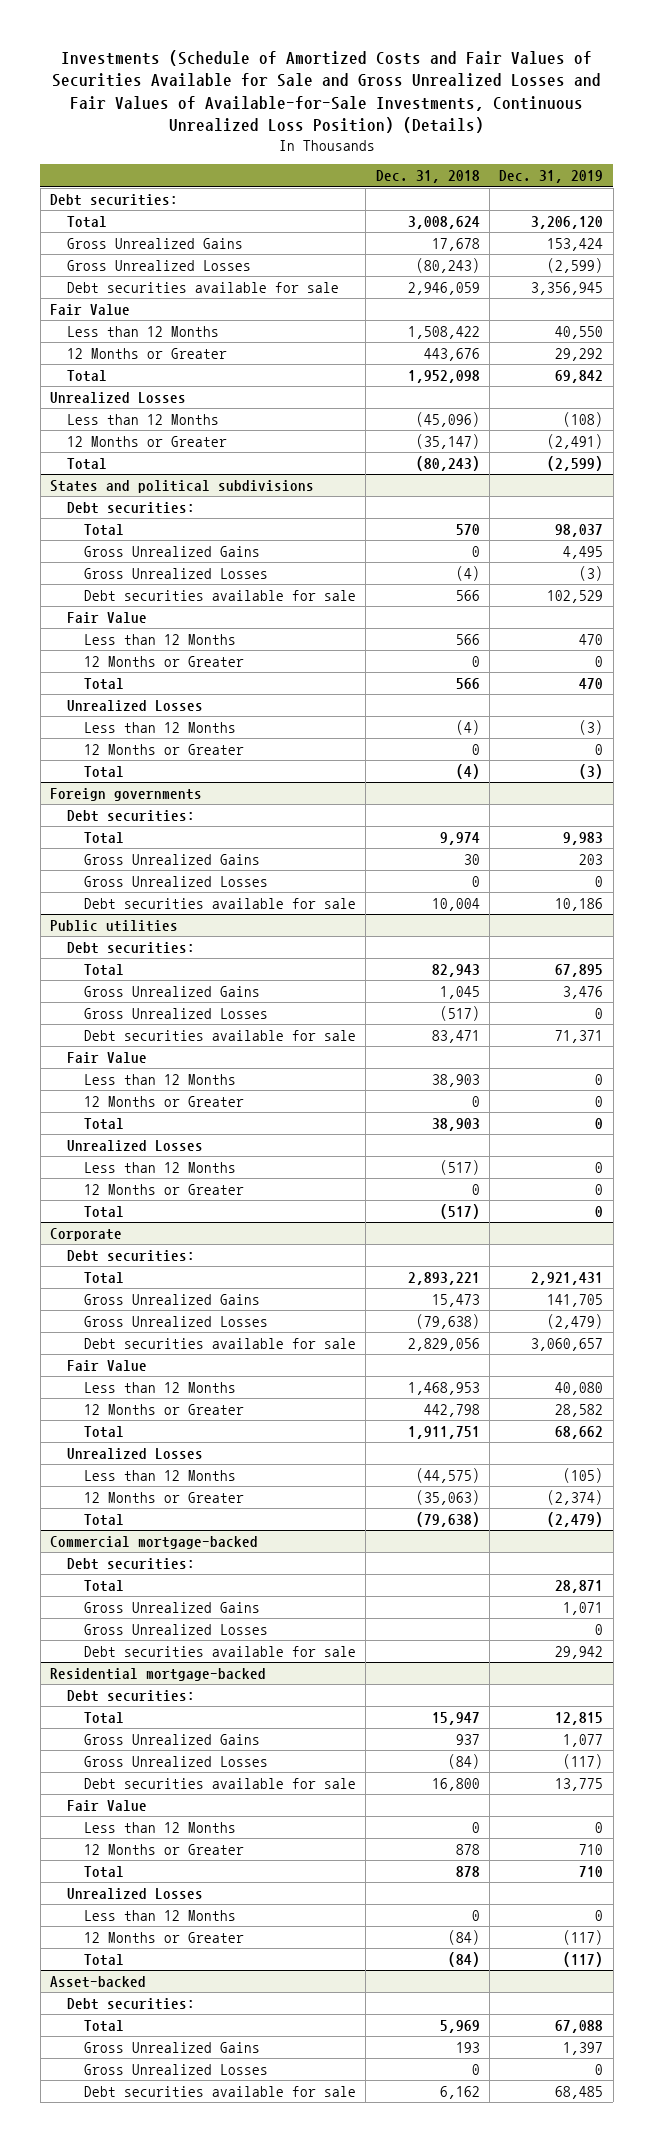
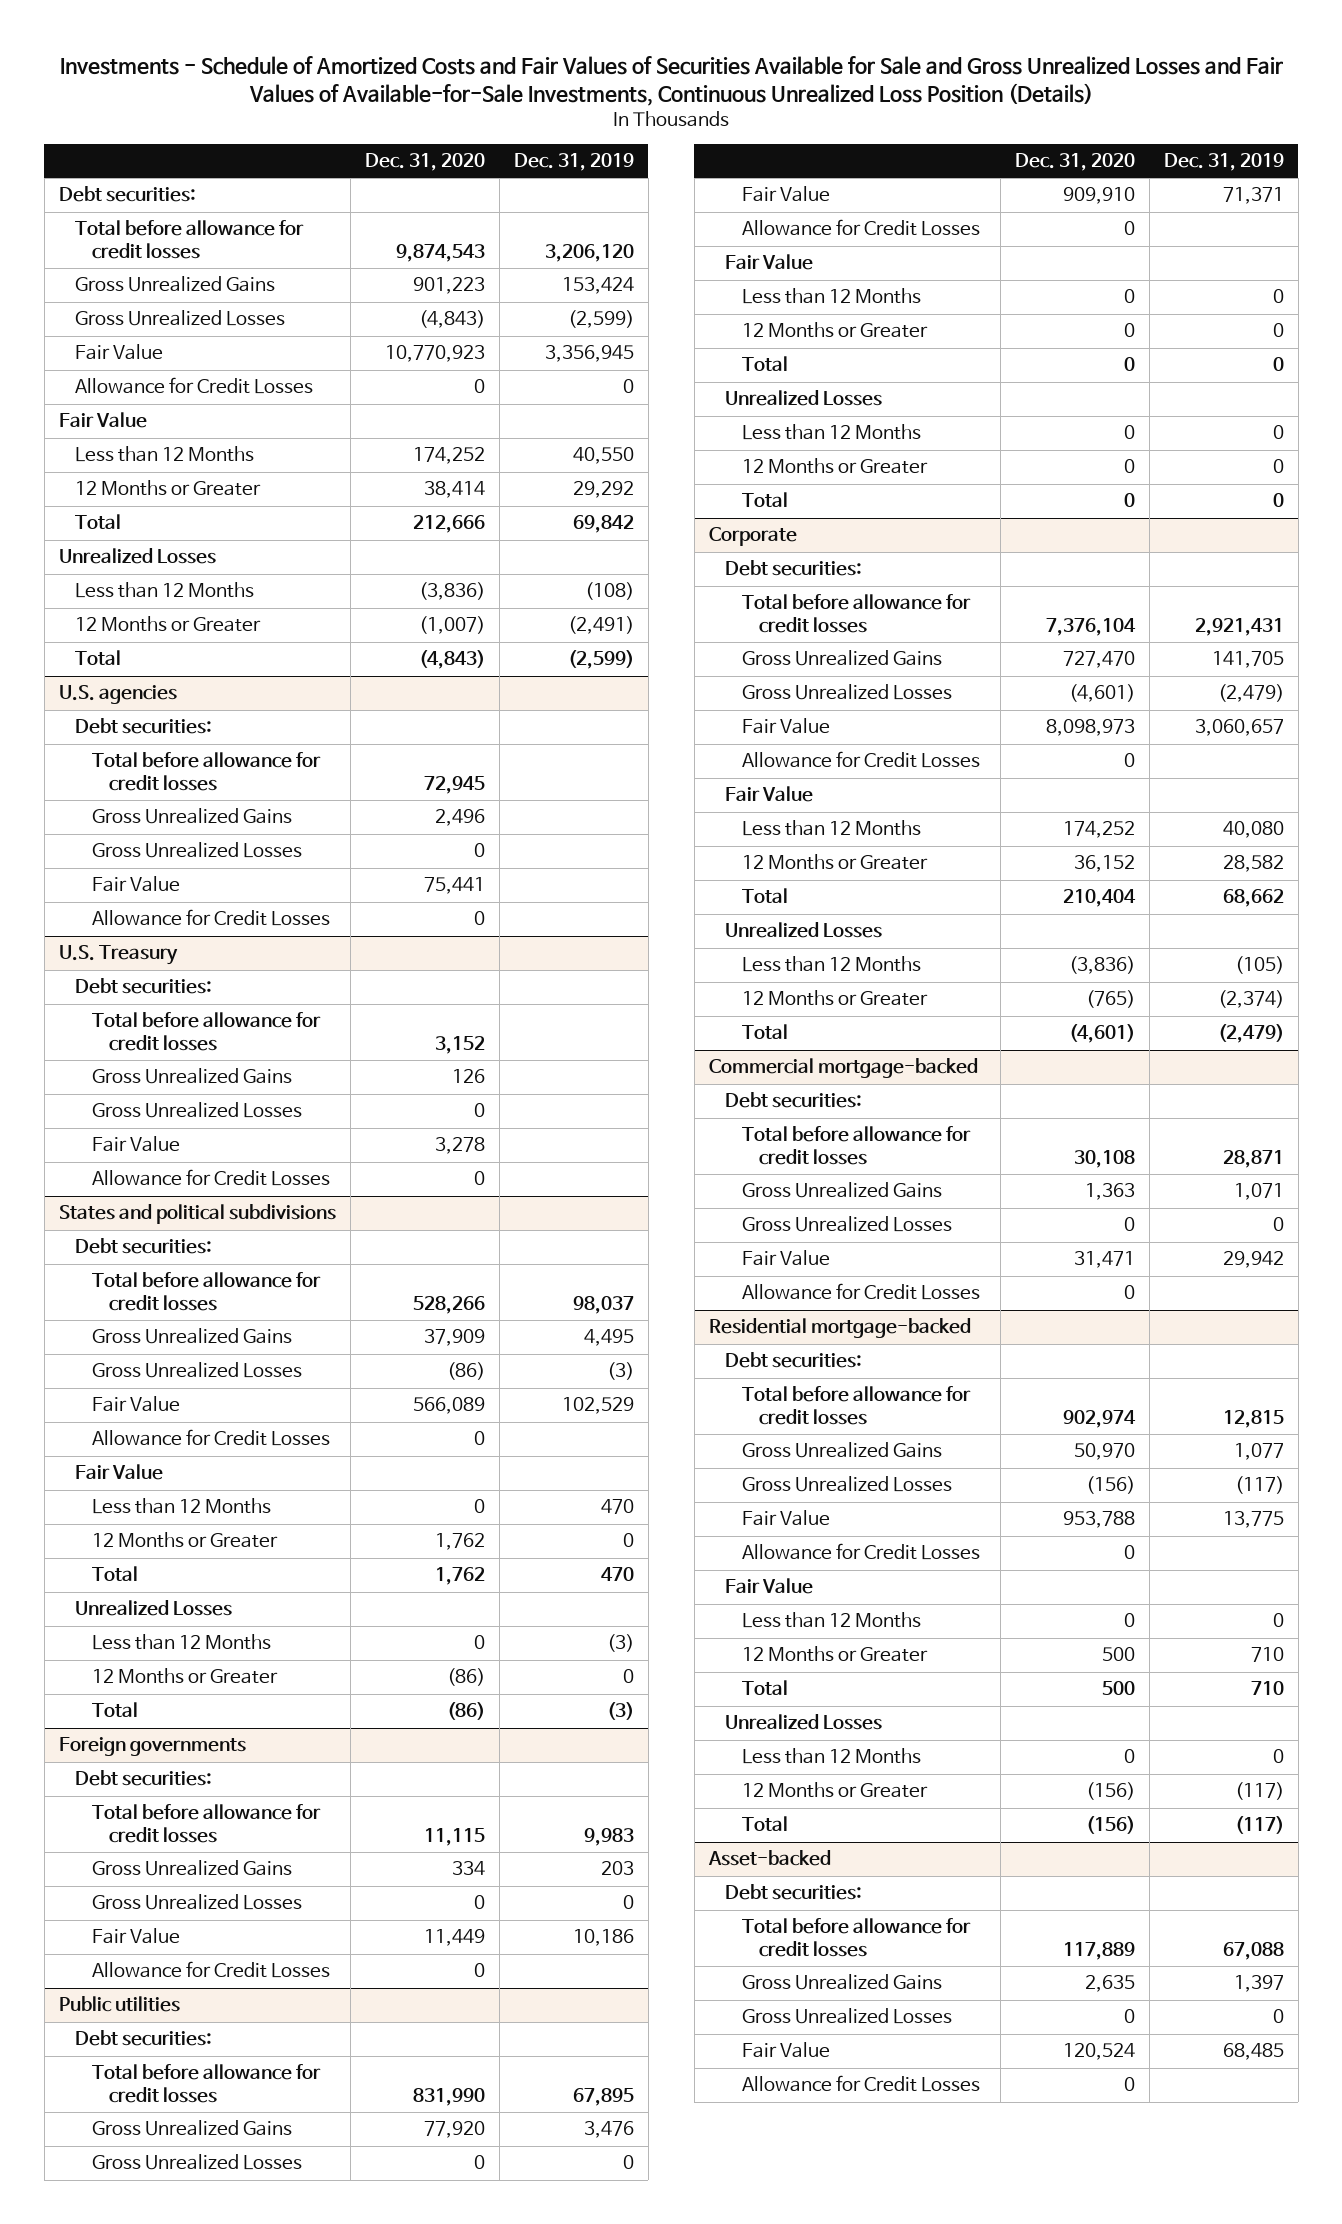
[51,49,601,134] Investments (Schedule of Amortized Costs and Fair Values of Securities Available for Sale and Gross Unrealized Losses and Fair Values of Available-for-Sale Investments, Continuous Unrealized Loss Position) (Details) -> [60,55,1284,106] Investments - Schedule of Amortized Costs and Fair Values of Securities Available for Sale and Gross Unrealized Losses and Fair Values of Available-for-Sale Investments, Continuous Unrealized Loss Position (Details)
[375,170,480,184] Dec. 31, 2018 -> none
none -> [364,153,485,172] Dec. 31, 2020
[66,215,107,228] Total -> [75,220,305,260] Total before allowance for credit losses
[66,281,339,293] Debt securities available for sale -> [75,344,164,361] Fair Value
none -> [75,377,314,395] Allowance for Credit Losses
none -> [58,685,177,705] U.S. agencies
none -> [75,718,213,735] Debt securities:
none -> [92,752,322,792] Total before allowance for credit losses
none -> [92,808,293,825] Gross Unrealized Gains
none -> [92,842,303,859] Gross Unrealized Losses
none -> [92,876,181,893] Fair Value
none -> [92,909,331,927] Allowance for Credit Losses
none -> [58,945,178,966] U.S. Treasury
none -> [75,978,213,995] Debt securities:
none -> [92,1012,322,1052] Total before allowance for credit losses
none -> [92,1068,293,1085] Gross Unrealized Gains
none -> [92,1102,303,1119] Gross Unrealized Losses
none -> [92,1136,181,1153] Fair Value
none -> [92,1169,331,1187] Allowance for Credit Losses
[84,523,125,536] Total -> [92,1272,322,1312] Total before allowance for credit losses
[84,589,357,601] Debt securities available for sale -> [92,1396,181,1413] Fair Value
none -> [92,1429,331,1447] Allowance for Credit Losses
[84,831,125,844] Total -> [92,1804,322,1844] Total before allowance for credit losses
[84,897,357,909] Debt securities available for sale -> [92,1928,181,1945] Fair Value
none -> [92,1961,331,1979] Allowance for Credit Losses
[84,963,125,976] Total -> [92,2064,322,2104] Total before allowance for credit losses
[84,1029,357,1041] Debt securities available for sale -> [742,186,831,203] Fair Value
none -> [742,219,981,237] Allowance for Credit Losses
[84,1271,125,1284] Total -> [742,594,972,634] Total before allowance for credit losses
[84,1337,357,1349] Debt securities available for sale -> [742,718,831,735] Fair Value
none -> [742,751,981,769] Allowance for Credit Losses
[84,1579,125,1592] Total -> [742,1126,972,1166] Total before allowance for credit losses
[84,1645,357,1657] Debt securities available for sale -> [742,1250,831,1267] Fair Value
none -> [742,1283,981,1301] Allowance for Credit Losses
[84,1711,125,1724] Total -> [742,1386,972,1426] Total before allowance for credit losses
[84,1777,357,1789] Debt securities available for sale -> [742,1510,831,1527] Fair Value
none -> [742,1543,981,1561] Allowance for Credit Losses
[84,2019,125,2032] Total -> [742,1918,972,1958] Total before allowance for credit losses
[84,2085,357,2097] Debt securities available for sale -> [742,2042,831,2059] Fair Value
none -> [742,2075,981,2093] Allowance for Credit Losses

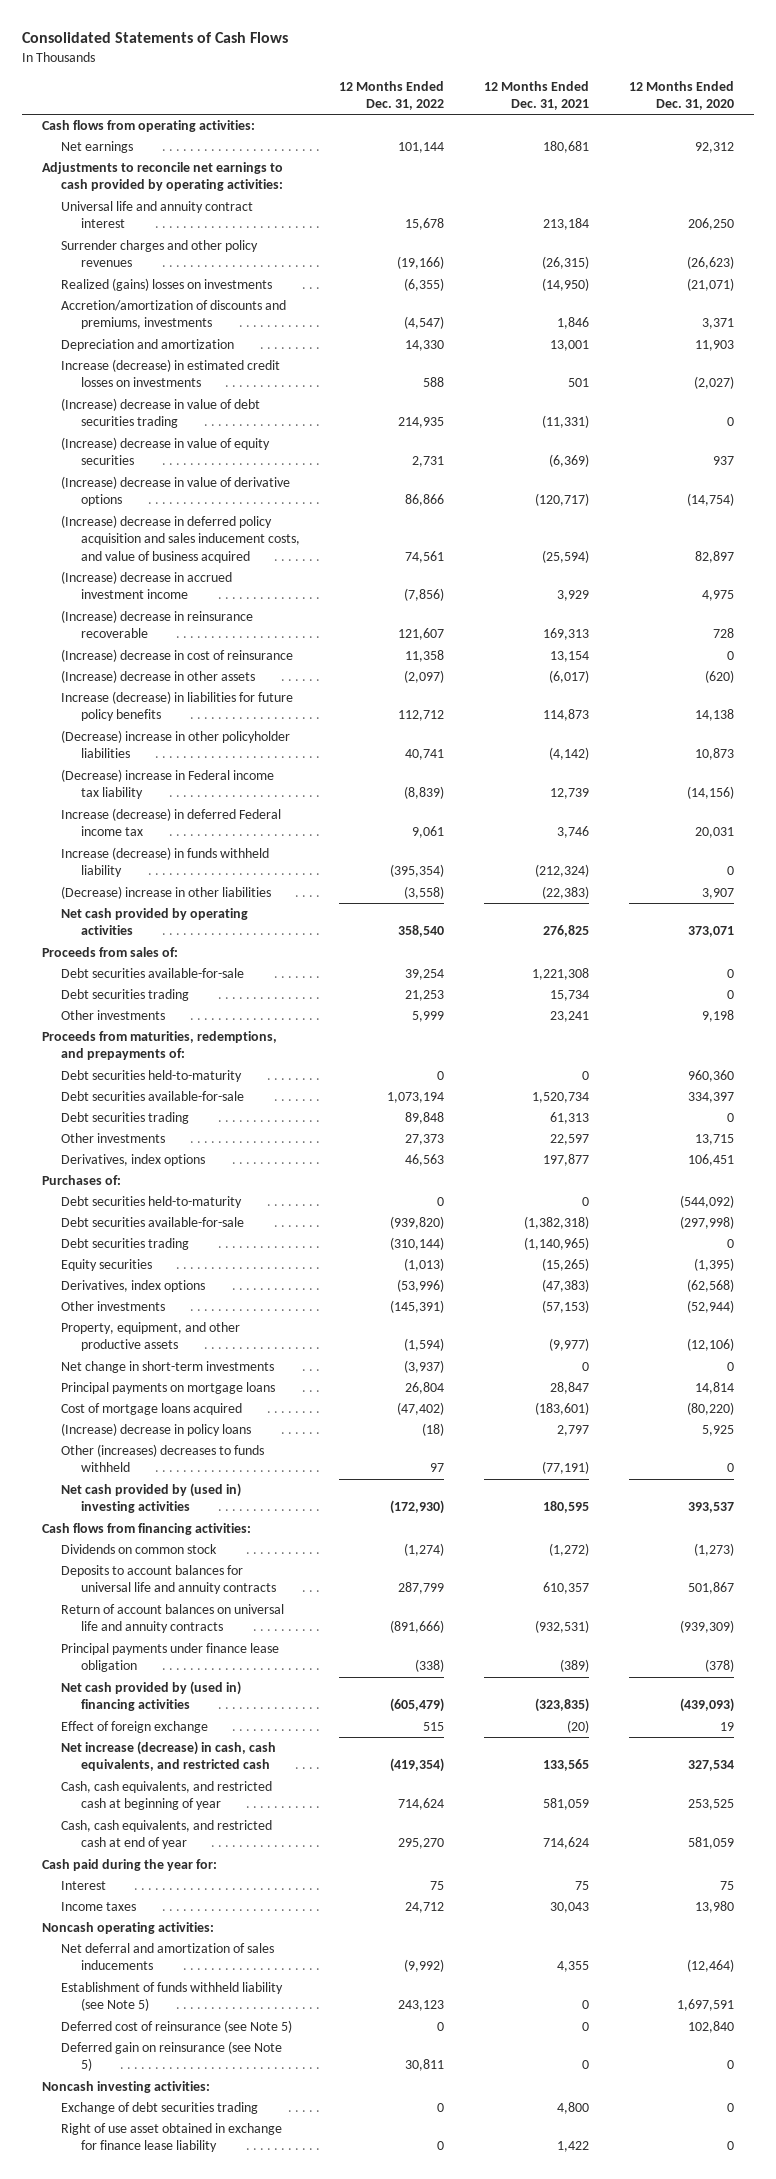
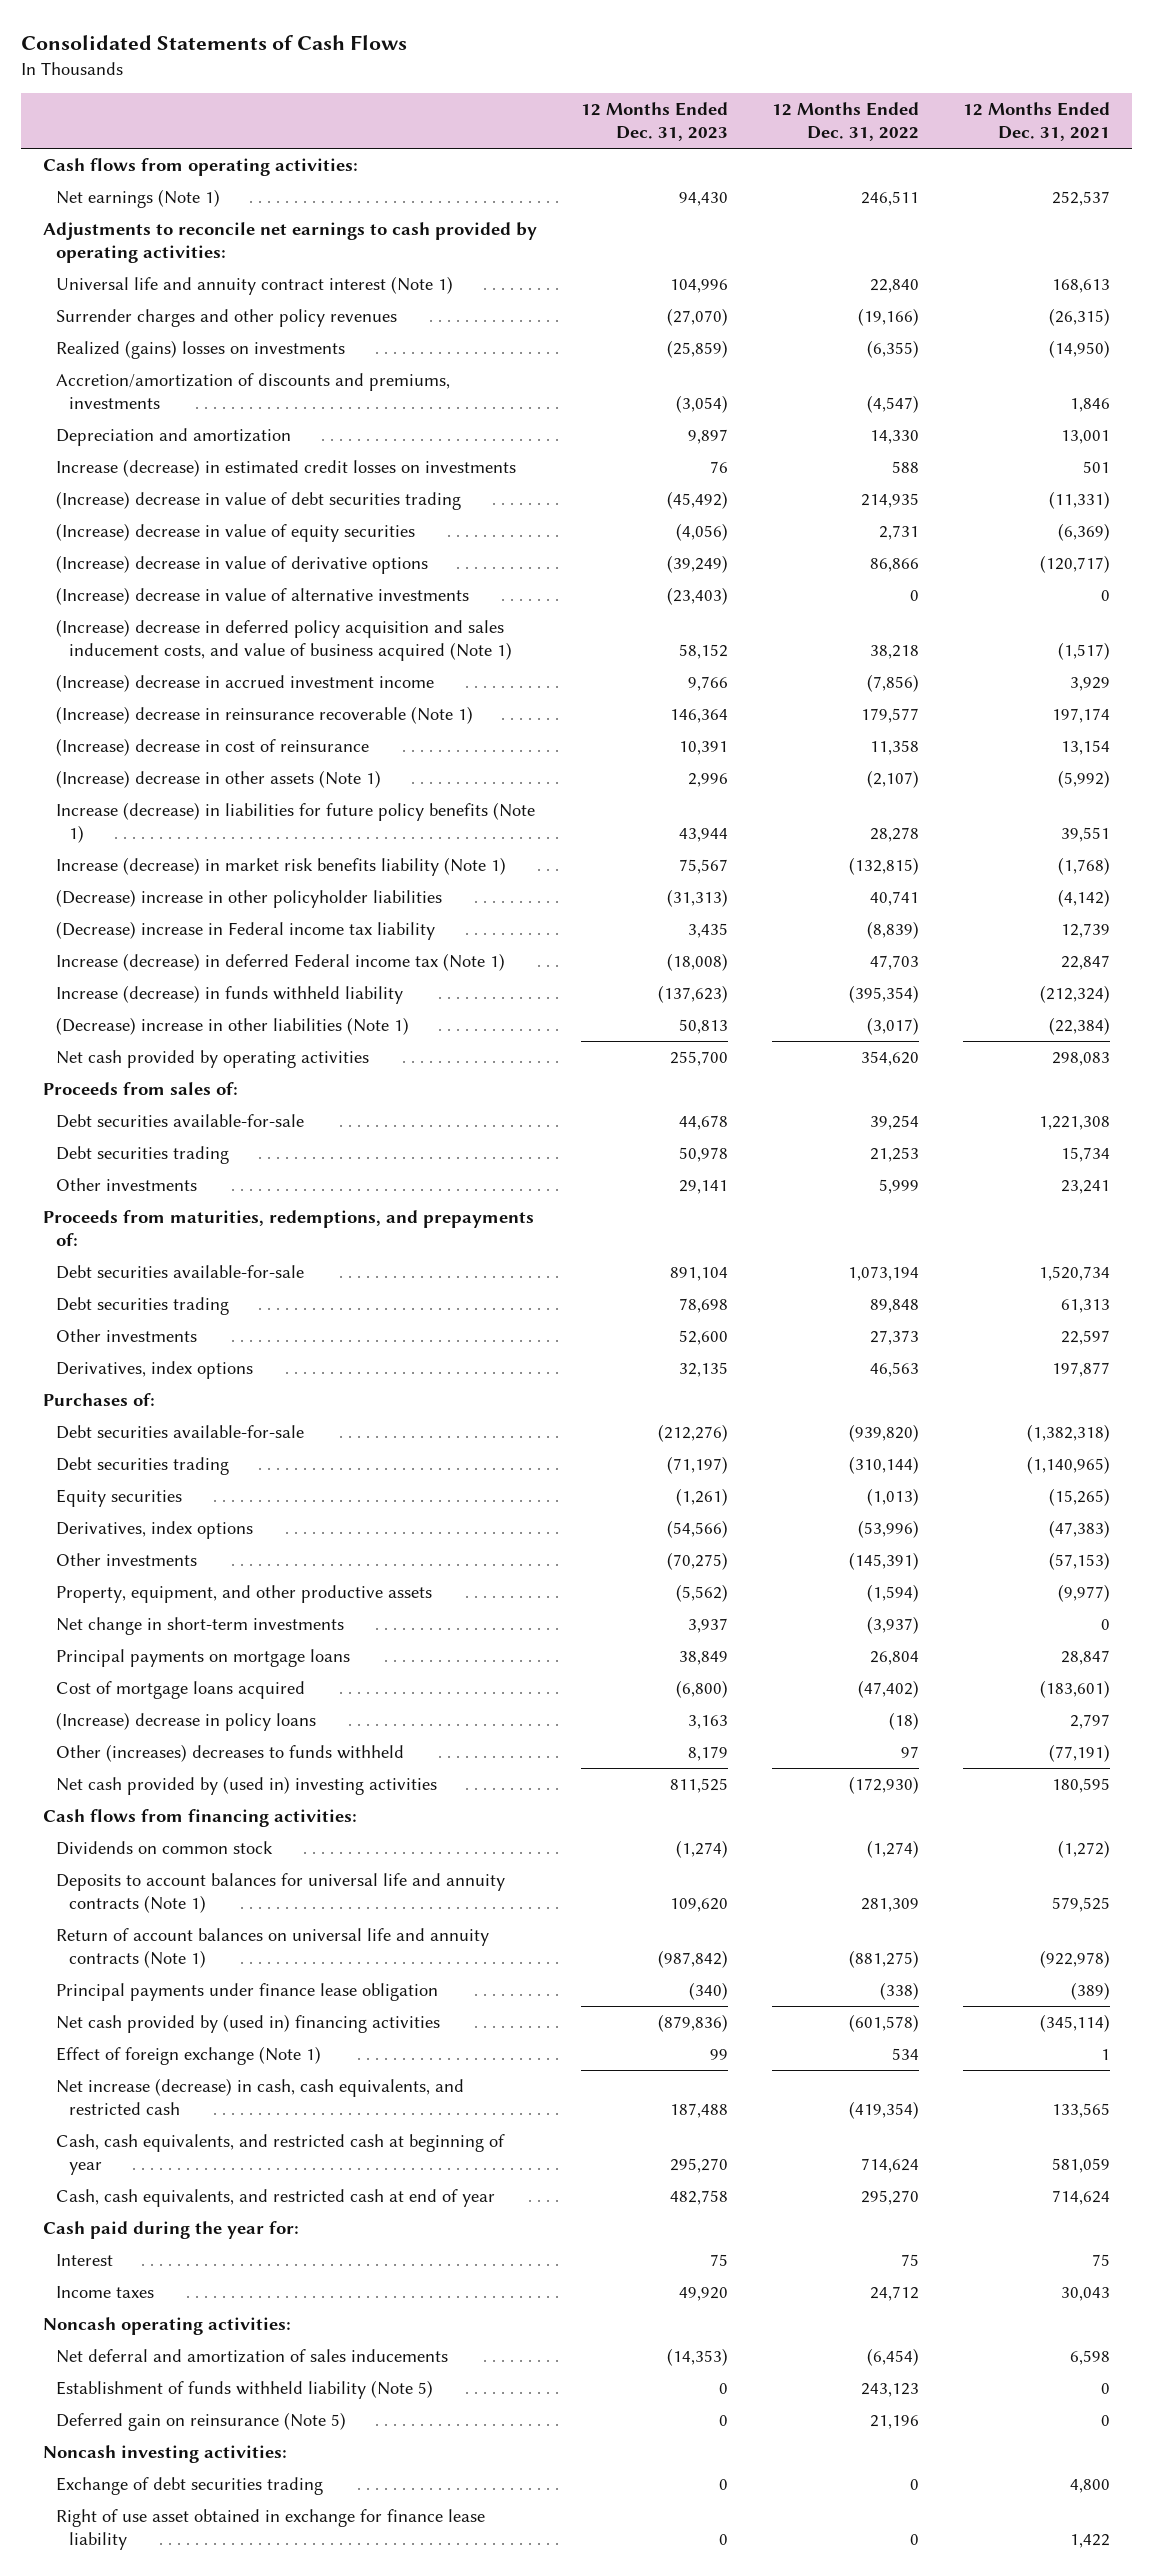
[629,80,735,111] 12 Months Ended Dec. 31, 2020 -> none
none -> [580,102,728,141] 12 Months Ended Dec. 31, 2023
[61,141,134,154] Net earnings -> [55,189,220,209] Net earnings (Note 1)
[398,142,445,154] 101,144 -> [860,191,919,207] 246,511
[543,141,590,154] 180,681 -> [1051,191,1110,207] 252,537
[61,201,254,229] Universal life and annuity contract interest -> [55,276,453,296] Universal life and annuity contract interest (Note 1)
[405,218,445,231] 15,678 -> [869,279,919,294] 22,840
[543,218,590,231] 213,184 -> [1051,279,1110,294] 168,613
none -> [55,587,469,606] (Increase) decrease in value of alternative investments
[61,515,300,563] (Increase) decrease in deferred policy acquisition and sales inducement costs, and value of business acquired -> [55,619,512,661] (Increase) decrease in deferred policy acquisition and sales inducement costs, and value of business acquired (Note 1)
[405,550,445,563] 74,561 -> [869,644,919,659] 38,218
[542,549,590,563] (25,594) -> [1057,641,1110,660] (1,517)
[61,610,254,639] (Increase) decrease in reinsurance recoverable -> [55,706,473,725] (Increase) decrease in reinsurance recoverable (Note 1)
[398,628,445,641] 121,607 -> [860,708,919,724] 179,577
[543,628,590,641] 169,313 -> [1051,708,1110,724] 197,174
[61,670,256,684] (Increase) decrease in other assets -> [55,770,381,789] (Increase) decrease in other assets (Note 1)
[404,670,445,684] (2,097) -> [866,770,919,789] (2,107)
[549,670,590,684] (6,017) -> [1057,770,1110,789] (5,992)
[61,691,294,722] Increase (decrease) in liabilities for future policy benefits -> [55,802,535,843] Increase (decrease) in liabilities for future policy benefits (Note 1)
[398,710,445,722] 112,712 -> [869,826,919,842] 28,278
[543,709,590,722] 114,873 -> [1060,826,1110,842] 39,551
none -> [55,857,506,877] Increase (decrease) in market risk benefits liability (Note 1)
[61,808,282,837] Increase (decrease) in deferred Federal income tax -> [55,953,505,972] Increase (decrease) in deferred Federal income tax (Note 1)
[412,826,445,839] 9,061 -> [869,955,919,971] 47,703
[557,826,590,839] 3,746 -> [1060,955,1110,971] 22,847
[61,886,272,900] (Decrease) increase in other liabilities -> [55,1017,409,1036] (Decrease) increase in other liabilities (Note 1)
[404,886,445,900] (3,558) -> [866,1017,919,1036] (3,017)
[542,886,590,900] (22,383) -> [1048,1017,1110,1036] (22,384)
[398,925,445,938] 358,540 -> [860,1051,919,1067] 354,620
[543,925,590,938] 276,825 -> [1051,1052,1110,1067] 298,083
[61,1070,243,1083] Debt securities held-to-maturity -> none
[61,1196,243,1209] Debt securities held-to-maturity -> none
[61,1565,276,1595] Deposits to account balances for universal life and annuity contracts -> [55,1873,505,1913] Deposits to account balances for universal life and annuity contracts (Note 1)
[398,1582,445,1595] 287,799 -> [860,1897,919,1912] 281,309
[543,1582,590,1595] 610,357 -> [1051,1896,1110,1912] 579,525
[61,1604,285,1634] Return of account balances on universal life and annuity contracts -> [55,1928,489,1968] Return of account balances on universal life and annuity contracts (Note 1)
[390,1620,445,1634] (891,666) -> [848,1949,919,1968] (881,275)
[535,1620,590,1634] (932,531) -> [1039,1949,1110,1968] (922,978)
[390,1698,445,1713] (605,479) -> [848,2014,919,2033] (601,578)
[535,1698,590,1713] (323,835) -> [1039,2014,1110,2033] (345,114)
[61,1721,209,1734] Effect of foreign exchange -> [55,2046,321,2066] Effect of foreign exchange (Note 1)
[423,1722,445,1732] 515 -> [891,2048,919,2061] 534
[567,1720,590,1734] (20) -> [1100,2049,1110,2061] 1
[61,2020,293,2034] Deferred cost of reinsurance (see Note 5) -> none
[404,1959,445,1973] (9,992) -> [866,2348,919,2367] (6,454)
[557,1961,590,1973] 4,355 -> [1069,2350,1110,2366] 6,598
[61,1982,284,2012] Establishment of funds withheld liability (see Note 5) -> [55,2380,433,2400] Establishment of funds withheld liability (Note 5)
[61,2041,283,2072] Deferred gain on reinsurance (see Note 5) -> [55,2412,346,2432] Deferred gain on reinsurance (Note 5)
[405,2059,445,2072] 30,811 -> [869,2415,919,2430] 21,196

